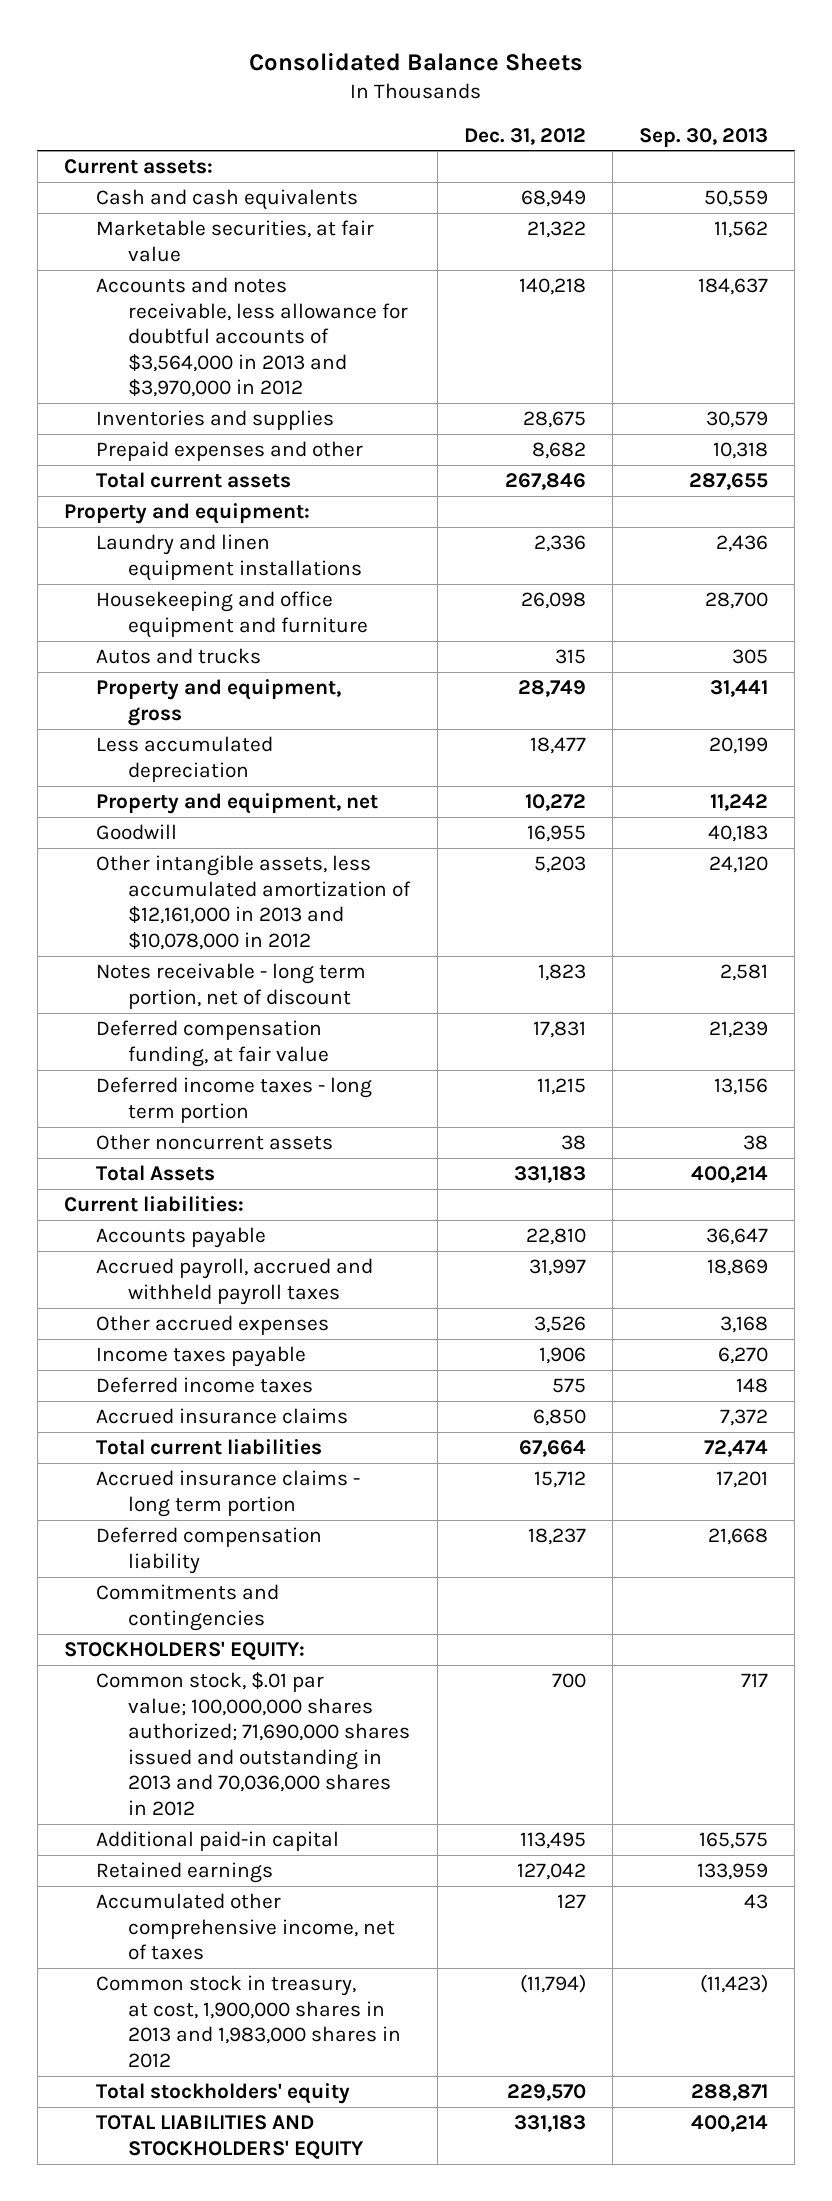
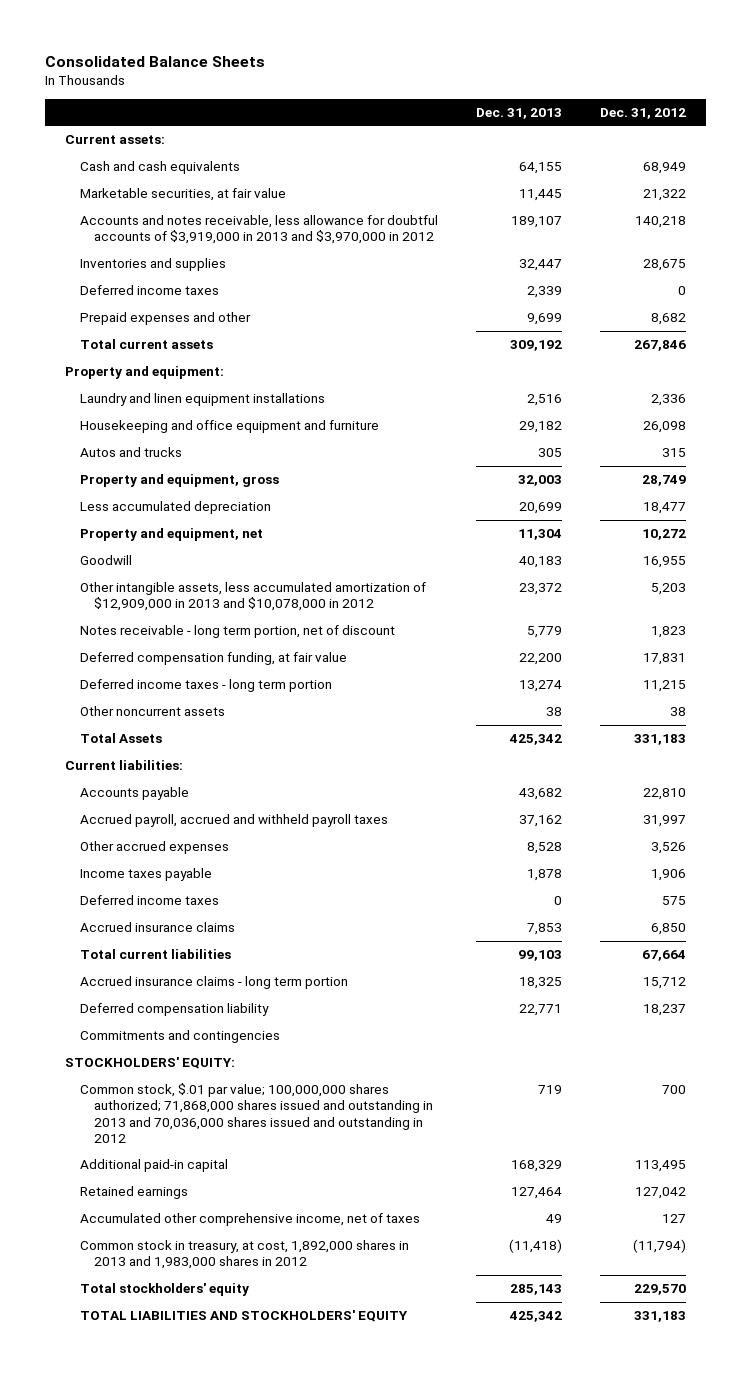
[639,127,769,147] Sep. 30, 2013 -> none
none -> [475,107,562,119] Dec. 31, 2013
[96,277,409,398] Accounts and notes receivable, less allowance for doubtful accounts of $3,564,000 in 2013 and $3,970,000 in 2012 -> [79,215,438,245] Accounts and notes receivable, less allowance for doubtful accounts of $3,919,000 in 2013 and $3,970,000 in 2012
none -> [79,285,219,296] Deferred income taxes
[96,855,412,950] Other intangible assets, less accumulated amortization of $12,161,000 in 2013 and $10,078,000 in 2012 -> [79,582,426,612] Other intangible assets, less accumulated amortization of $12,909,000 in 2013 and $10,078,000 in 2012
[96,1672,411,1816] Common stock, $.01 par value; 100,000,000 shares authorized; 71,690,000 shares issued and outstanding in 2013 and 70,036,000 shares in 2012 -> [79,1083,434,1143] Common stock, $.01 par value; 100,000,000 shares authorized; 71,868,000 shares issued and outstanding in 2013 and 70,036,000 shares issued and outstanding in 2012
[96,1975,402,2068] Common stock in treasury, at cost, 1,900,000 shares in 2013 and 1,983,000 shares in 2012 -> [79,1240,409,1270] Common stock in treasury, at cost, 1,892,000 shares in 2013 and 1,983,000 shares in 2012

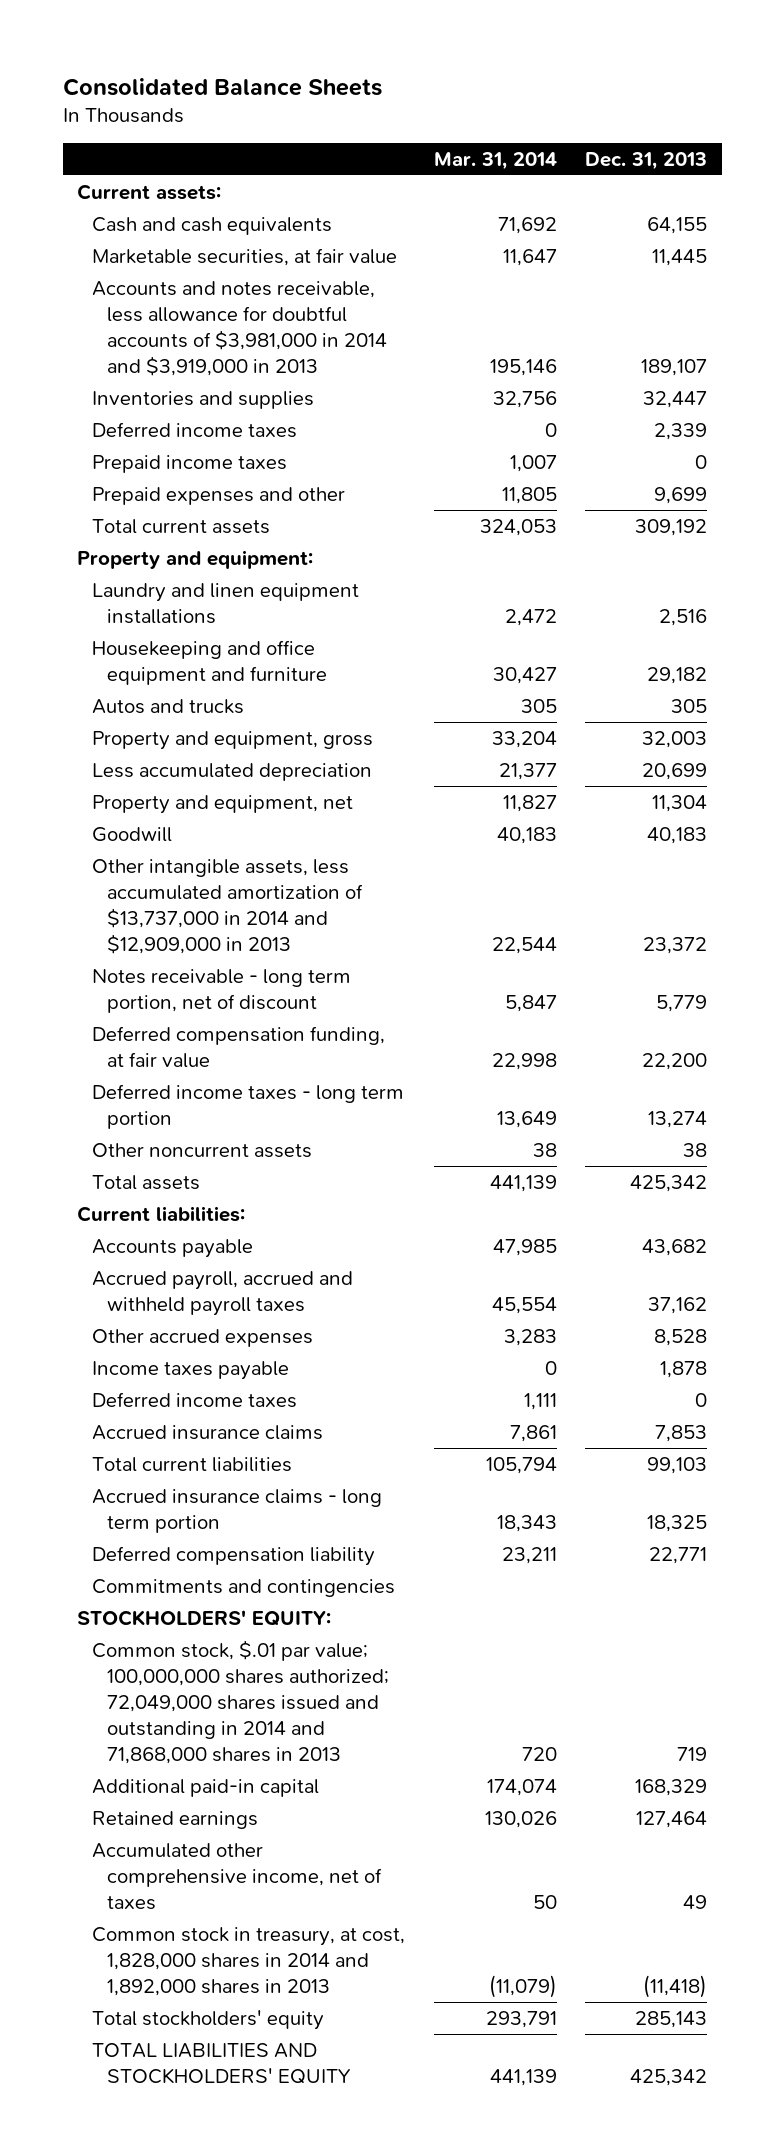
[600,107,687,119] Dec. 31, 2012 -> none
none -> [433,151,557,170] Mar. 31, 2014
[79,215,438,245] Accounts and notes receivable, less allowance for doubtful accounts of $3,919,000 in 2013 and $3,970,000 in 2012 -> [91,281,387,377] Accounts and notes receivable, less allowance for doubtful accounts of $3,981,000 in 2014 and $3,919,000 in 2013
none -> [91,455,287,474] Prepaid income taxes
[79,582,426,612] Other intangible assets, less accumulated amortization of $12,909,000 in 2013 and $10,078,000 in 2012 -> [91,859,363,955] Other intangible assets, less accumulated amortization of $13,737,000 in 2014 and $12,909,000 in 2013
[79,733,162,744] Total Assets -> [91,1175,200,1191] Total assets
[79,1083,434,1143] Common stock, $.01 par value; 100,000,000 shares authorized; 71,868,000 shares issued and outstanding in 2013 and 70,036,000 shares issued and outstanding in 2012 -> [91,1640,389,1765] Common stock, $.01 par value; 100,000,000 shares authorized; 72,049,000 shares issued and outstanding in 2014 and 71,868,000 shares in 2013
[79,1240,409,1270] Common stock in treasury, at cost, 1,892,000 shares in 2013 and 1,983,000 shares in 2012 -> [91,1927,405,1997] Common stock in treasury, at cost, 1,828,000 shares in 2014 and 1,892,000 shares in 2013

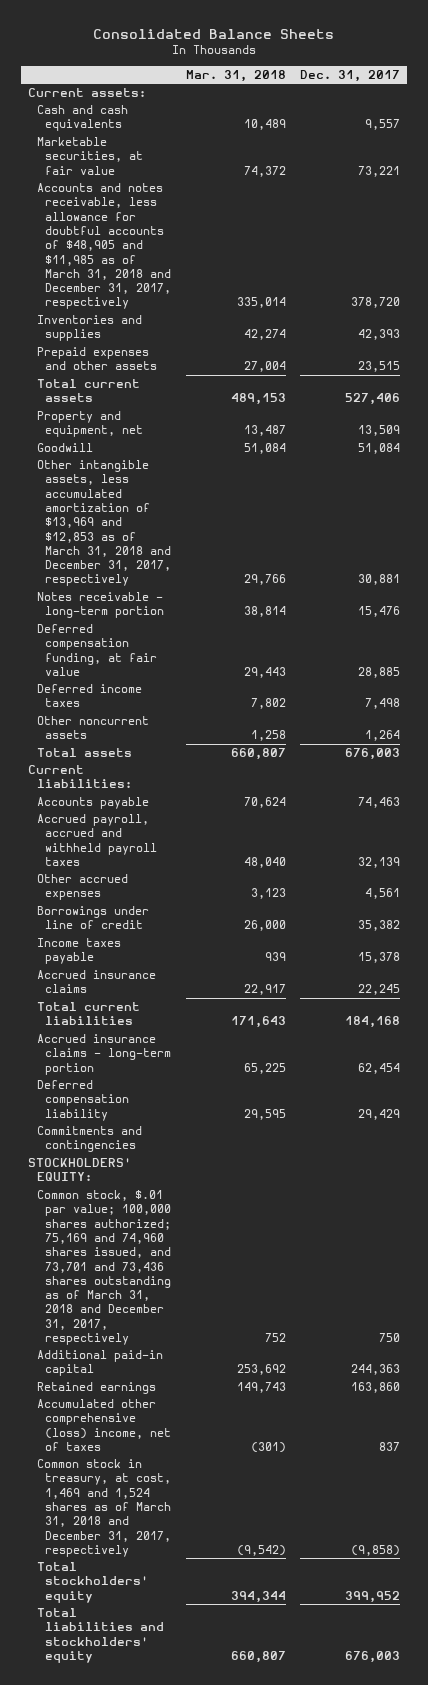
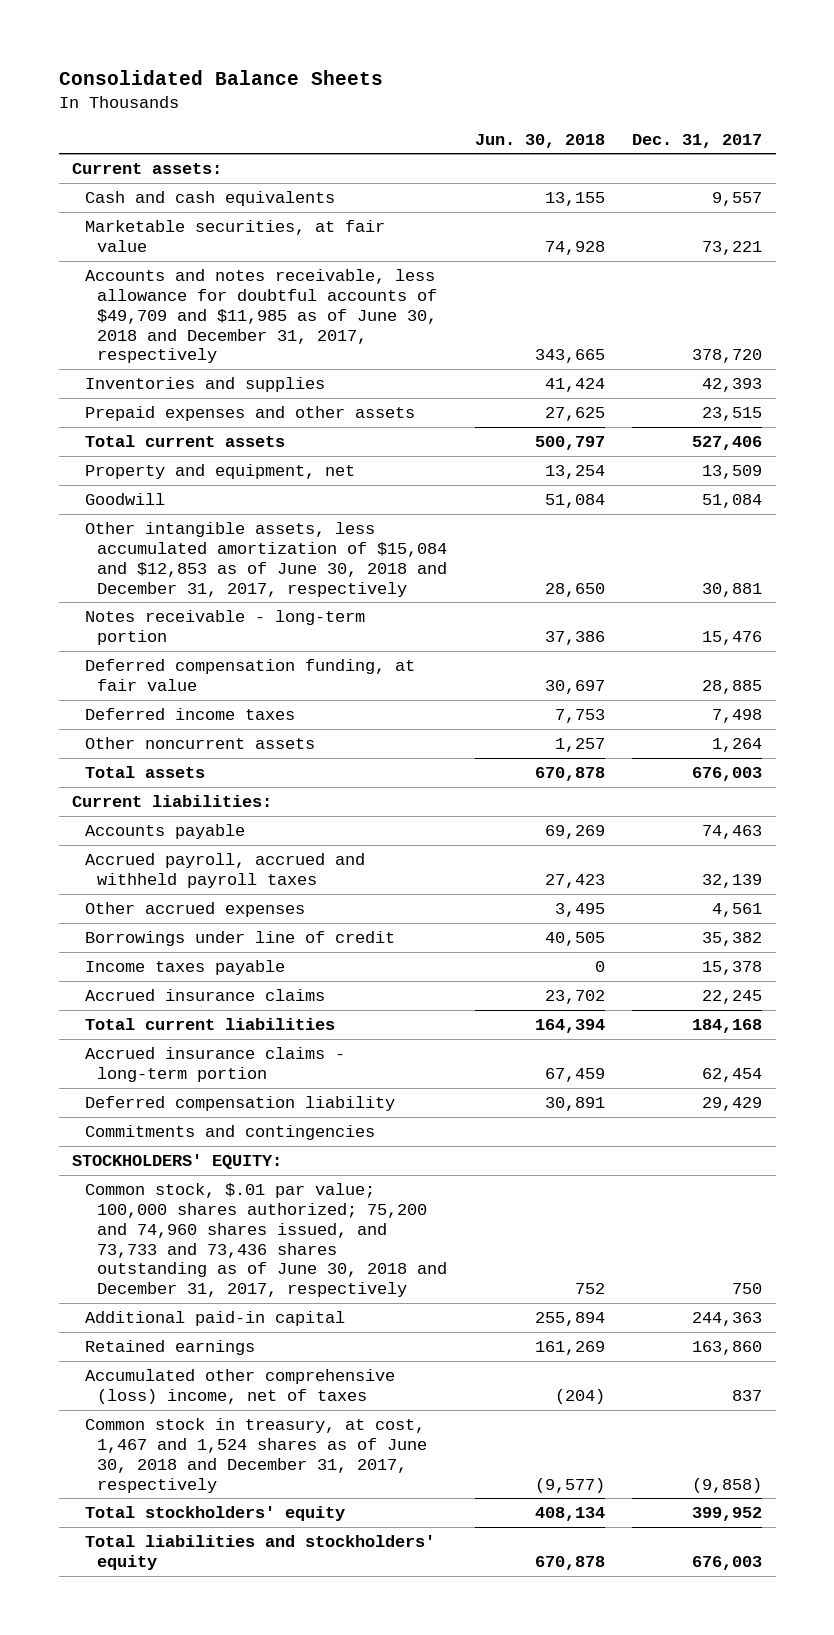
[185,69,286,82] Mar. 31, 2018 -> none
none -> [474,133,605,148] Jun. 30, 2018
[36,182,172,310] Accounts and notes receivable, less allowance for doubtful accounts of $48,905 and $11,985 as of March 31, 2018 and December 31, 2017, respectively -> [84,268,438,364] Accounts and notes receivable, less allowance for doubtful accounts of $49,709 and $11,985 as of June 30, 2018 and December 31, 2017, respectively
[36,459,172,587] Other intangible assets, less accumulated amortization of $13,969 and $12,853 as of March 31, 2018 and December 31, 2017, respectively -> [84,521,448,597] Other intangible assets, less accumulated amortization of $15,084 and $12,853 as of June 30, 2018 and December 31, 2017, respectively
[36,1189,172,1346] Common stock, $.01 par value; 100,000 shares authorized; 75,169 and 74,960 shares issued, and 73,701 and 73,436 shares outstanding as of March 31, 2018 and December 31, 2017, respectively -> [84,1182,448,1298] Common stock, $.01 par value; 100,000 shares authorized; 75,200 and 74,960 shares issued, and 73,733 and 73,436 shares outstanding as of June 30, 2018 and December 31, 2017, respectively
[36,1458,172,1557] Common stock in treasury, at cost, 1,469 and 1,524 shares as of March 31, 2018 and December 31, 2017, respectively -> [84,1417,428,1493] Common stock in treasury, at cost, 1,467 and 1,524 shares as of June 30, 2018 and December 31, 2017, respectively

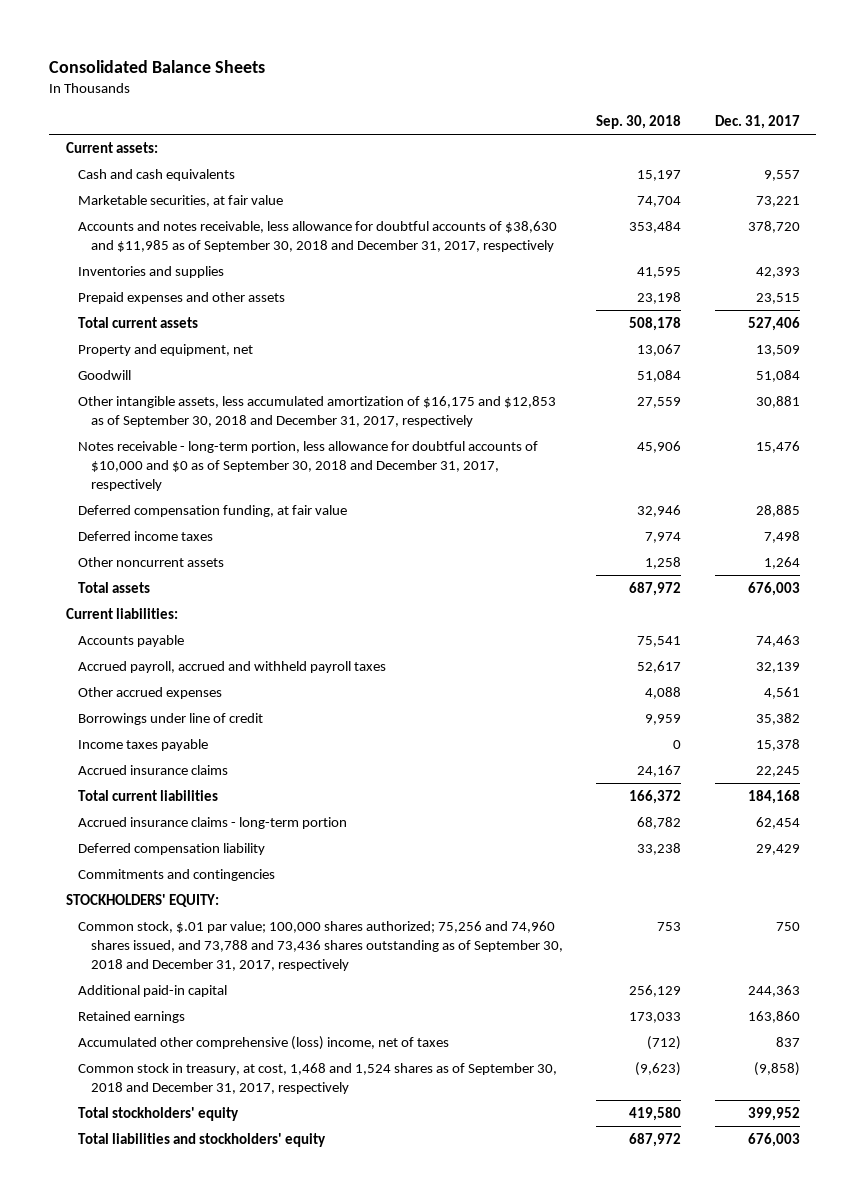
[474,133,605,148] Jun. 30, 2018 -> none
none -> [596,114,682,129] Sep. 30, 2018
[84,268,438,364] Accounts and notes receivable, less allowance for doubtful accounts of $49,709 and $11,985 as of June 30, 2018 and December 31, 2017, respectively -> [78,220,558,252] Accounts and notes receivable, less allowance for doubtful accounts of $38,630 and $11,985 as of September 30, 2018 and December 31, 2017, respectively
[84,521,448,597] Other intangible assets, less accumulated amortization of $15,084 and $12,853 as of June 30, 2018 and December 31, 2017, respectively -> [78,395,557,427] Other intangible assets, less accumulated amortization of $16,175 and $12,853 as of September 30, 2018 and December 31, 2017, respectively
[84,609,365,645] Notes receivable - long-term portion -> [78,440,539,491] Notes receivable - long-term portion, less allowance for doubtful accounts of $10,000 and $0 as of September 30, 2018 and December 31, 2017, respectively
[84,1182,448,1298] Common stock, $.01 par value; 100,000 shares authorized; 75,200 and 74,960 shares issued, and 73,733 and 73,436 shares outstanding as of June 30, 2018 and December 31, 2017, respectively -> [78,920,563,971] Common stock, $.01 par value; 100,000 shares authorized; 75,256 and 74,960 shares issued, and 73,788 and 73,436 shares outstanding as of September 30, 2018 and December 31, 2017, respectively
[84,1417,428,1493] Common stock in treasury, at cost, 1,467 and 1,524 shares as of June 30, 2018 and December 31, 2017, respectively -> [78,1062,558,1094] Common stock in treasury, at cost, 1,468 and 1,524 shares as of September 30, 2018 and December 31, 2017, respectively

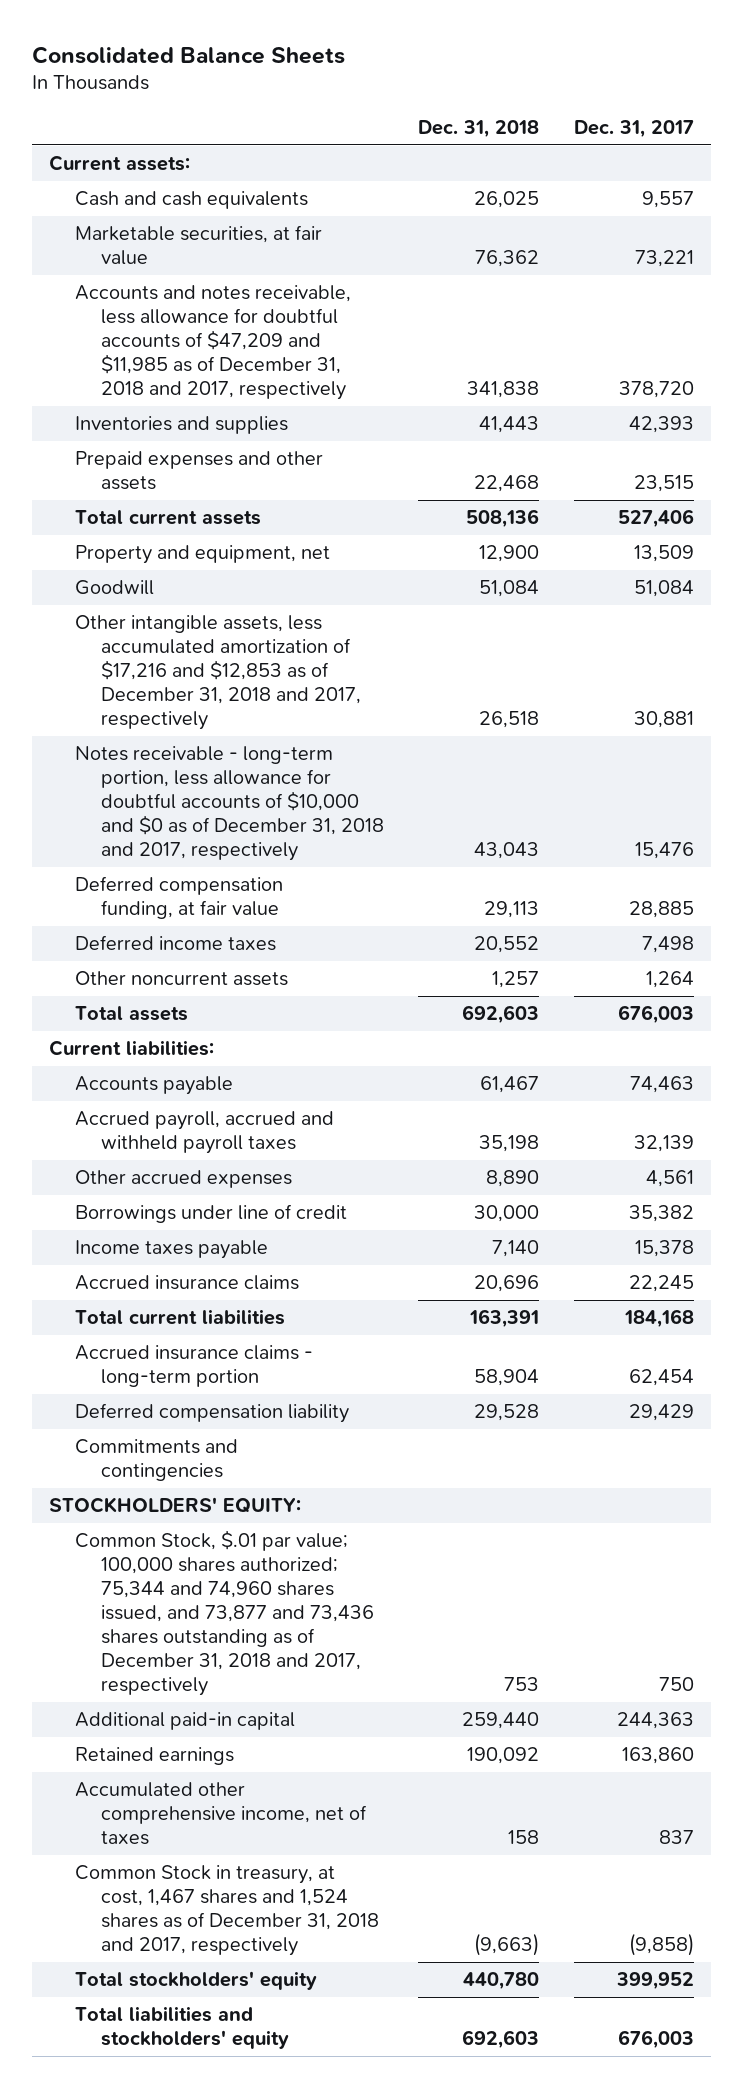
[596,114,682,129] Sep. 30, 2018 -> none
none -> [418,119,540,138] Dec. 31, 2018
[78,220,558,252] Accounts and notes receivable, less allowance for doubtful accounts of $38,630 and $11,985 as of September 30, 2018 and December 31, 2017, respectively -> [74,285,351,401] Accounts and notes receivable, less allowance for doubtful accounts of $47,209 and $11,985 as of December 31, 2018 and 2017, respectively
[78,395,557,427] Other intangible assets, less accumulated amortization of $16,175 and $12,853 as of September 30, 2018 and December 31, 2017, respectively -> [74,615,361,731] Other intangible assets, less accumulated amortization of $17,216 and $12,853 as of December 31, 2018 and 2017, respectively
[78,440,539,491] Notes receivable - long-term portion, less allowance for doubtful accounts of $10,000 and $0 as of September 30, 2018 and December 31, 2017, respectively -> [74,746,384,862] Notes receivable - long-term portion, less allowance for doubtful accounts of $10,000 and $0 as of December 31, 2018 and 2017, respectively
[78,920,563,971] Common stock, $.01 par value; 100,000 shares authorized; 75,256 and 74,960 shares issued, and 73,788 and 73,436 shares outstanding as of September 30, 2018 and December 31, 2017, respectively -> [74,1530,374,1697] Common Stock, $.01 par value; 100,000 shares authorized; 75,344 and 74,960 shares issued, and 73,877 and 73,436 shares outstanding as of December 31, 2018 and 2017, respectively
[78,1035,450,1050] Accumulated other comprehensive (loss) income, net of taxes -> [74,1782,367,1846] Accumulated other comprehensive income, net of taxes
[78,1062,558,1094] Common stock in treasury, at cost, 1,468 and 1,524 shares as of September 30, 2018 and December 31, 2017, respectively -> [74,1865,379,1957] Common Stock in treasury, at cost, 1,467 shares and 1,524 shares as of December 31, 2018 and 2017, respectively

